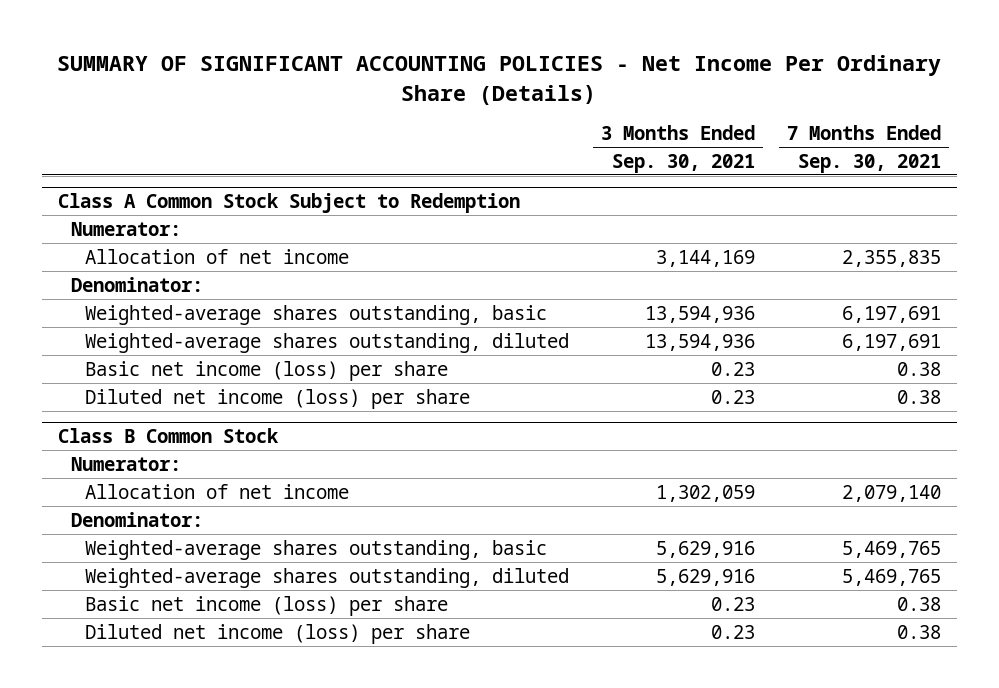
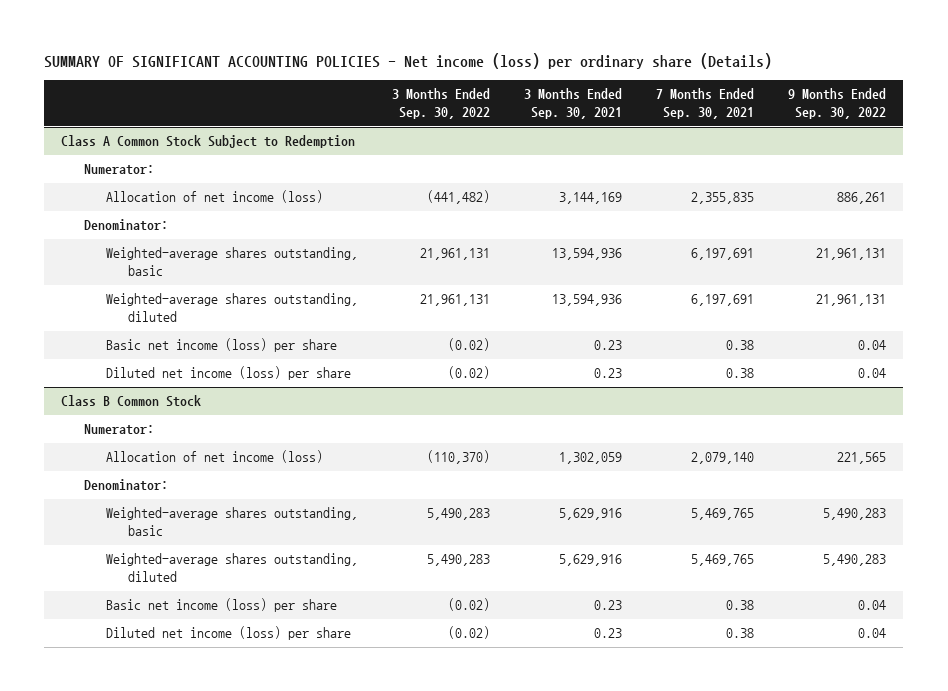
[57,55,942,105] SUMMARY OF SIGNIFICANT ACCOUNTING POLICIES - Net Income Per Ordinary Share (Details) -> [44,53,773,70] SUMMARY OF SIGNIFICANT ACCOUNTING POLICIES - Net income (loss) per ordinary share (Details)
none -> [391,88,490,120] 3 Months Ended Sep. 30, 2022
none -> [788,88,887,120] 9 Months Ended Sep. 30, 2022
[84,248,349,264] Allocation of net income -> [105,190,323,204] Allocation of net income (loss)
[84,483,349,499] Allocation of net income -> [105,450,323,464] Allocation of net income (loss)

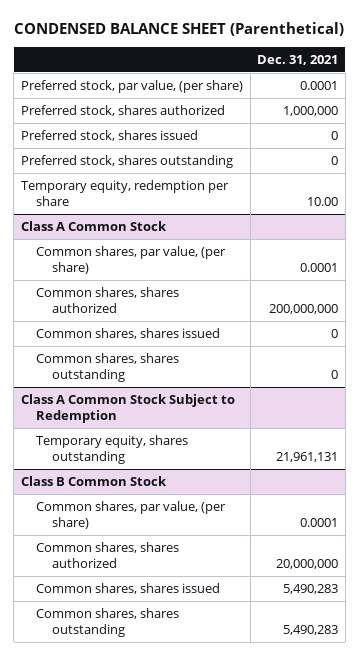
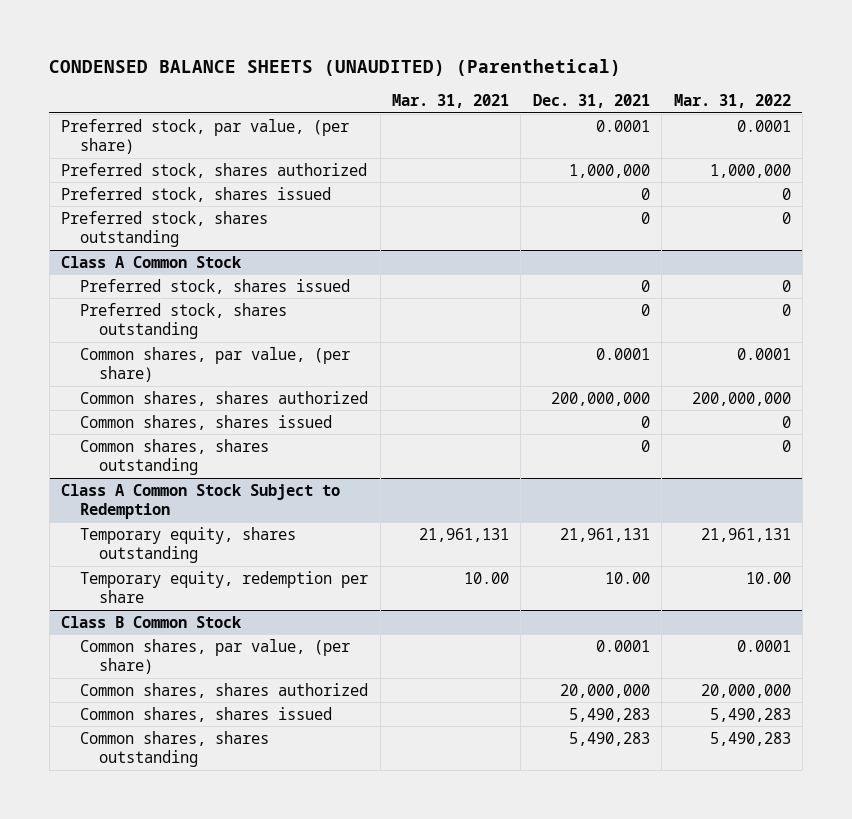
[13,21,344,36] CONDENSED BALANCE SHEET (Parenthetical) -> [49,59,622,77] CONDENSED BALANCE SHEETS (UNAUDITED) (Parenthetical)
none -> [391,93,509,108] Mar. 31, 2021
none -> [673,93,791,108] Mar. 31, 2022
[20,180,229,207] Temporary equity, redemption per share -> none
none -> [80,278,351,294] Preferred stock, shares issued
none -> [80,302,288,339] Preferred stock, shares outstanding
none -> [80,570,369,603] Temporary equity, redemption per share

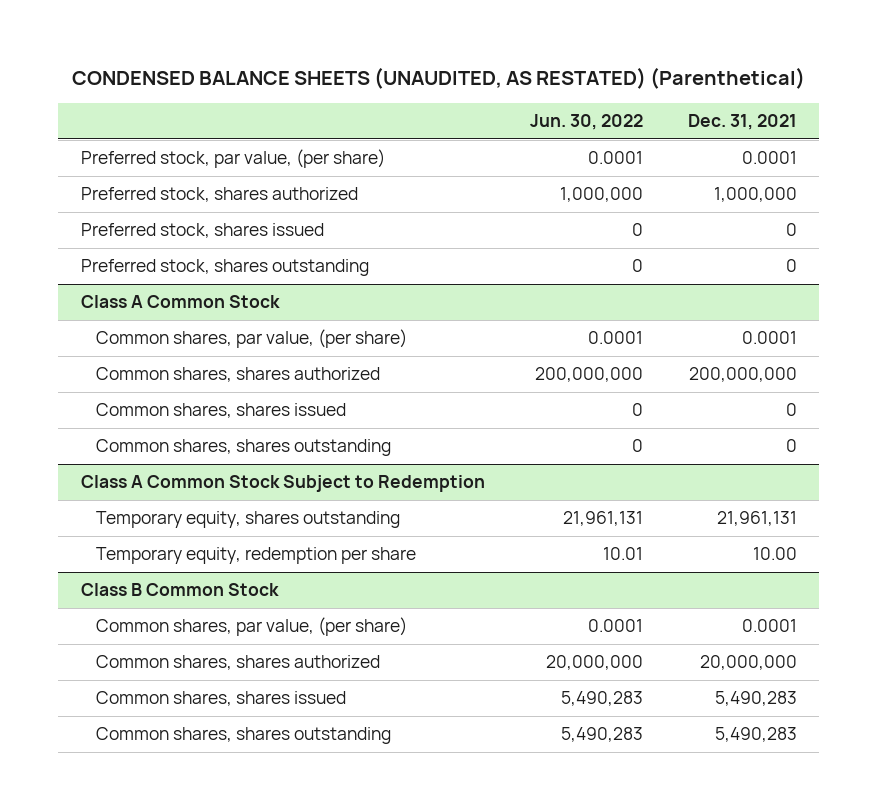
[49,59,622,77] CONDENSED BALANCE SHEETS (UNAUDITED) (Parenthetical) -> [71,67,805,90] CONDENSED BALANCE SHEETS (UNAUDITED, AS RESTATED) (Parenthetical)
[391,93,509,108] Mar. 31, 2021 -> none
[673,93,791,108] Mar. 31, 2022 -> none
none -> [529,114,643,131] Jun. 30, 2022
[80,278,351,294] Preferred stock, shares issued -> none
[80,302,288,339] Preferred stock, shares outstanding -> none

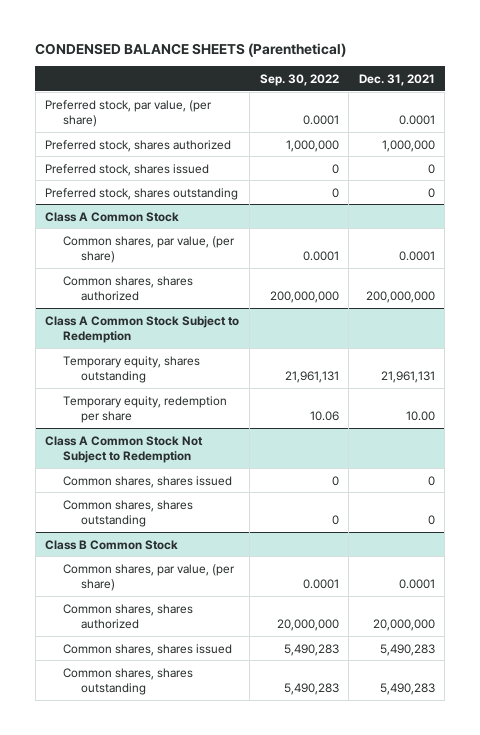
[71,67,805,90] CONDENSED BALANCE SHEETS (UNAUDITED, AS RESTATED) (Parenthetical) -> [35,43,347,58] CONDENSED BALANCE SHEETS (Parenthetical)
[529,114,643,131] Jun. 30, 2022 -> none
none -> [259,73,339,86] Sep. 30, 2022
[96,403,347,419] Common shares, shares issued -> none
[96,439,392,457] Common shares, shares outstanding -> none
none -> [45,435,204,464] Class A Common Stock Not Subject to Redemption
none -> [63,475,233,488] Common shares, shares issued
none -> [63,499,194,528] Common shares, shares outstanding

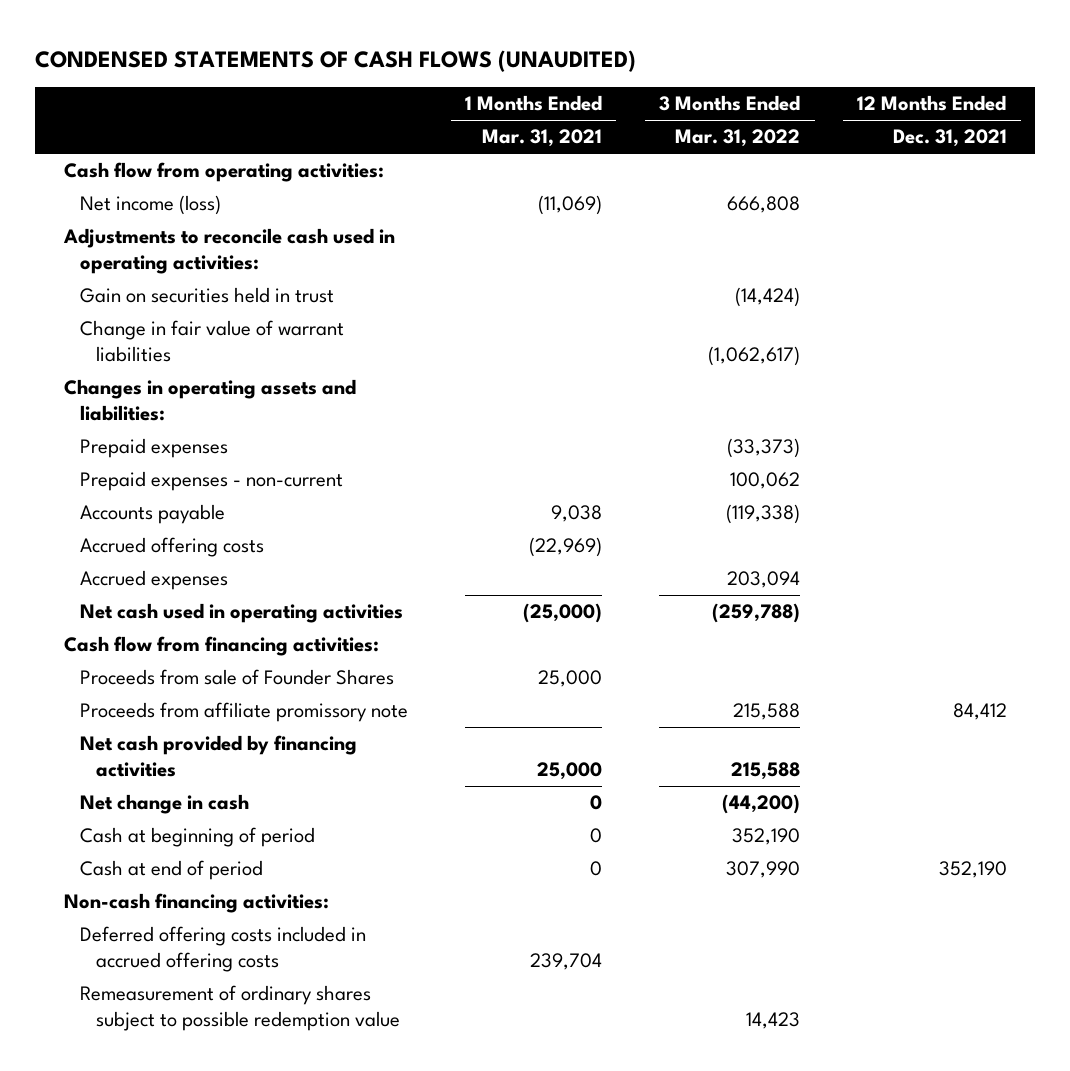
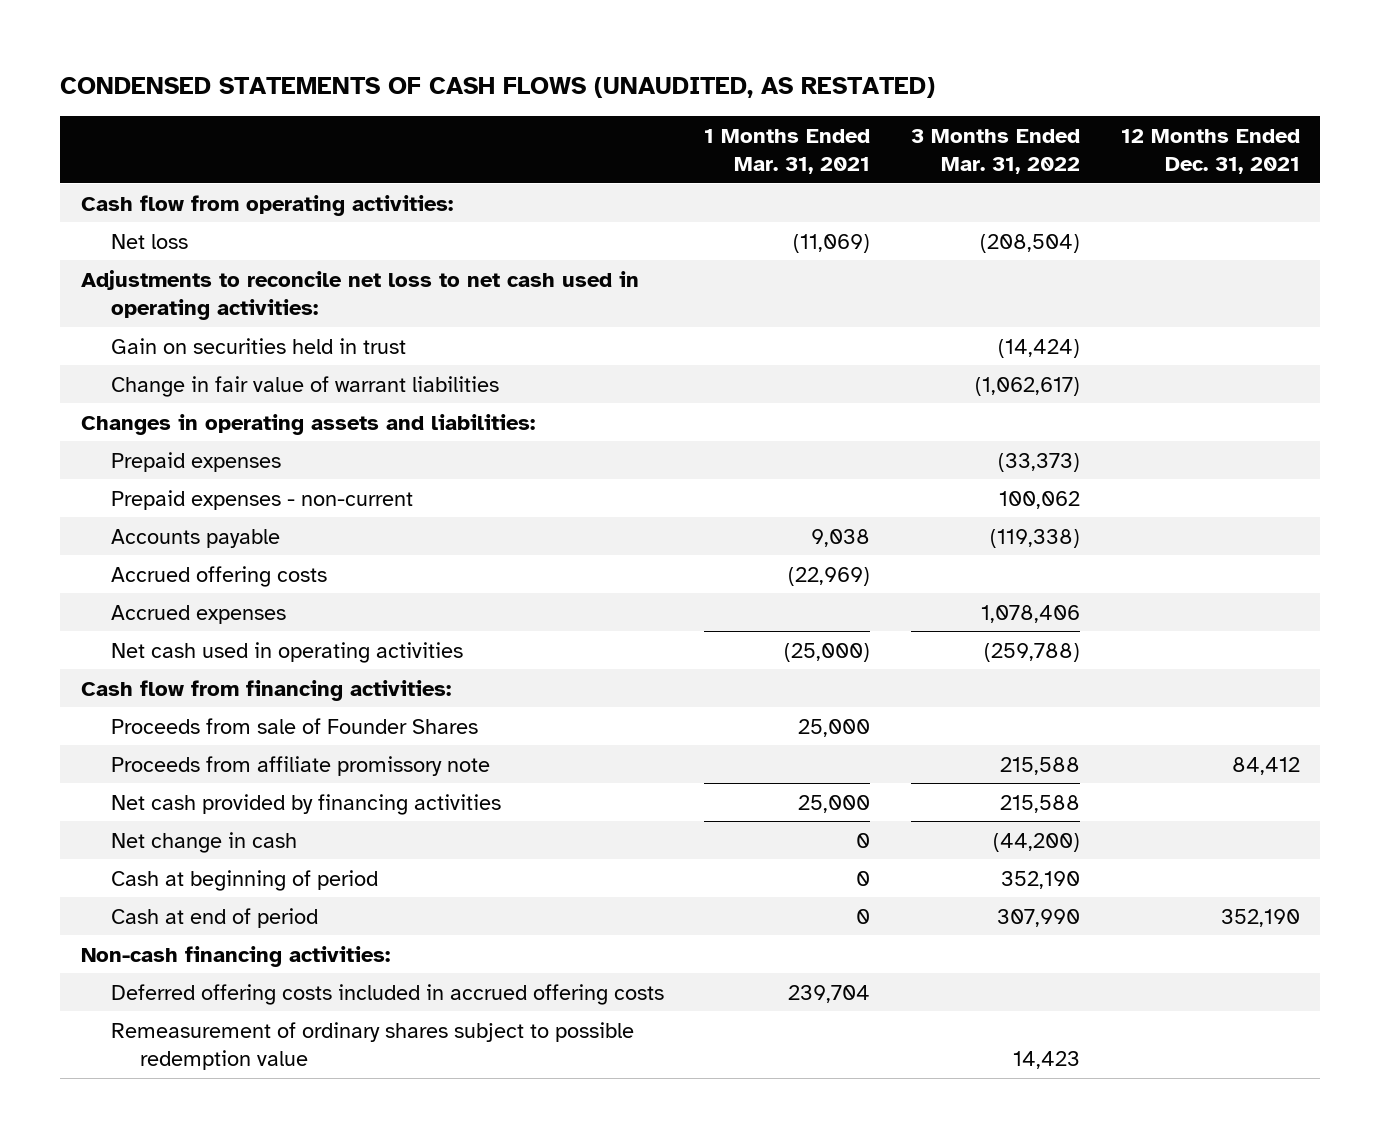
[34,49,636,72] CONDENSED STATEMENTS OF CASH FLOWS (UNAUDITED) -> [60,77,936,99] CONDENSED STATEMENTS OF CASH FLOWS (UNAUDITED, AS RESTATED)
[79,195,221,216] Net income (loss) -> [110,233,188,249] Net loss
[727,196,801,214] 666,808 -> [979,233,1080,253] (208,504)
[62,228,395,275] Adjustments to reconcile cash used in operating activities: -> [80,269,639,320] Adjustments to reconcile net loss to net cash used in operating activities:
[727,571,801,589] 203,094 -> [980,604,1080,623] 1,078,406

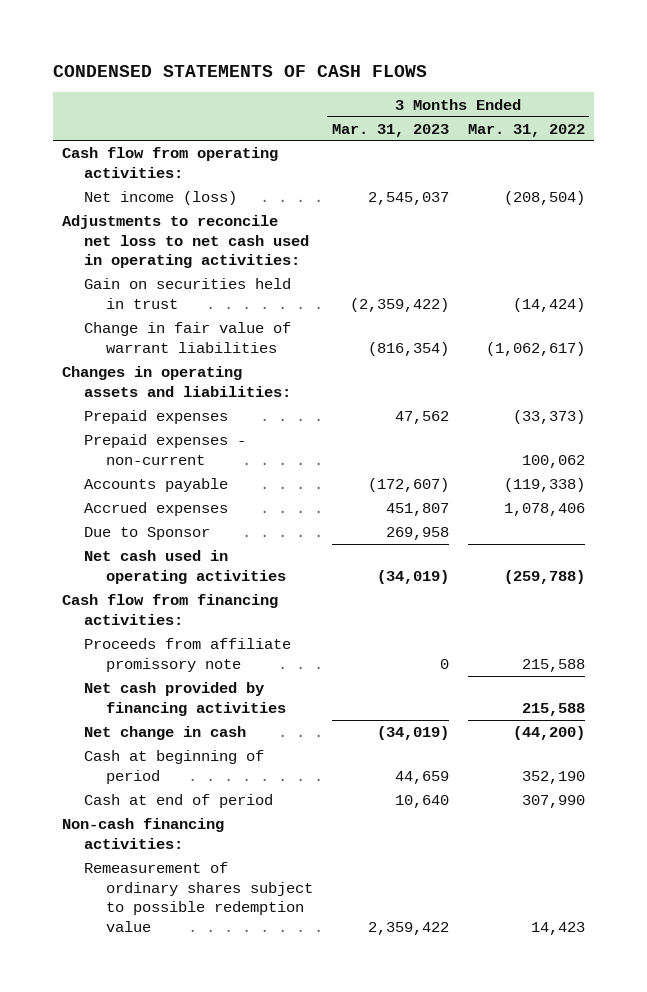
[60,77,936,99] CONDENSED STATEMENTS OF CASH FLOWS (UNAUDITED, AS RESTATED) -> [52,64,427,77] CONDENSED STATEMENTS OF CASH FLOWS
[704,129,871,175] 1 Months Ended Mar. 31, 2021 -> none
[1120,129,1300,175] 12 Months Ended Dec. 31, 2021 -> none
none -> [331,123,449,137] Mar. 31, 2023
[110,233,188,249] Net loss -> [84,191,238,206] Net income (loss)
[110,565,327,587] Accrued offering costs -> none
none -> [84,527,211,541] Due to Sponsor
[110,717,478,734] Proceeds from sale of Founder Shares -> none
[110,983,664,1005] Deferred offering costs included in accrued offering costs -> none

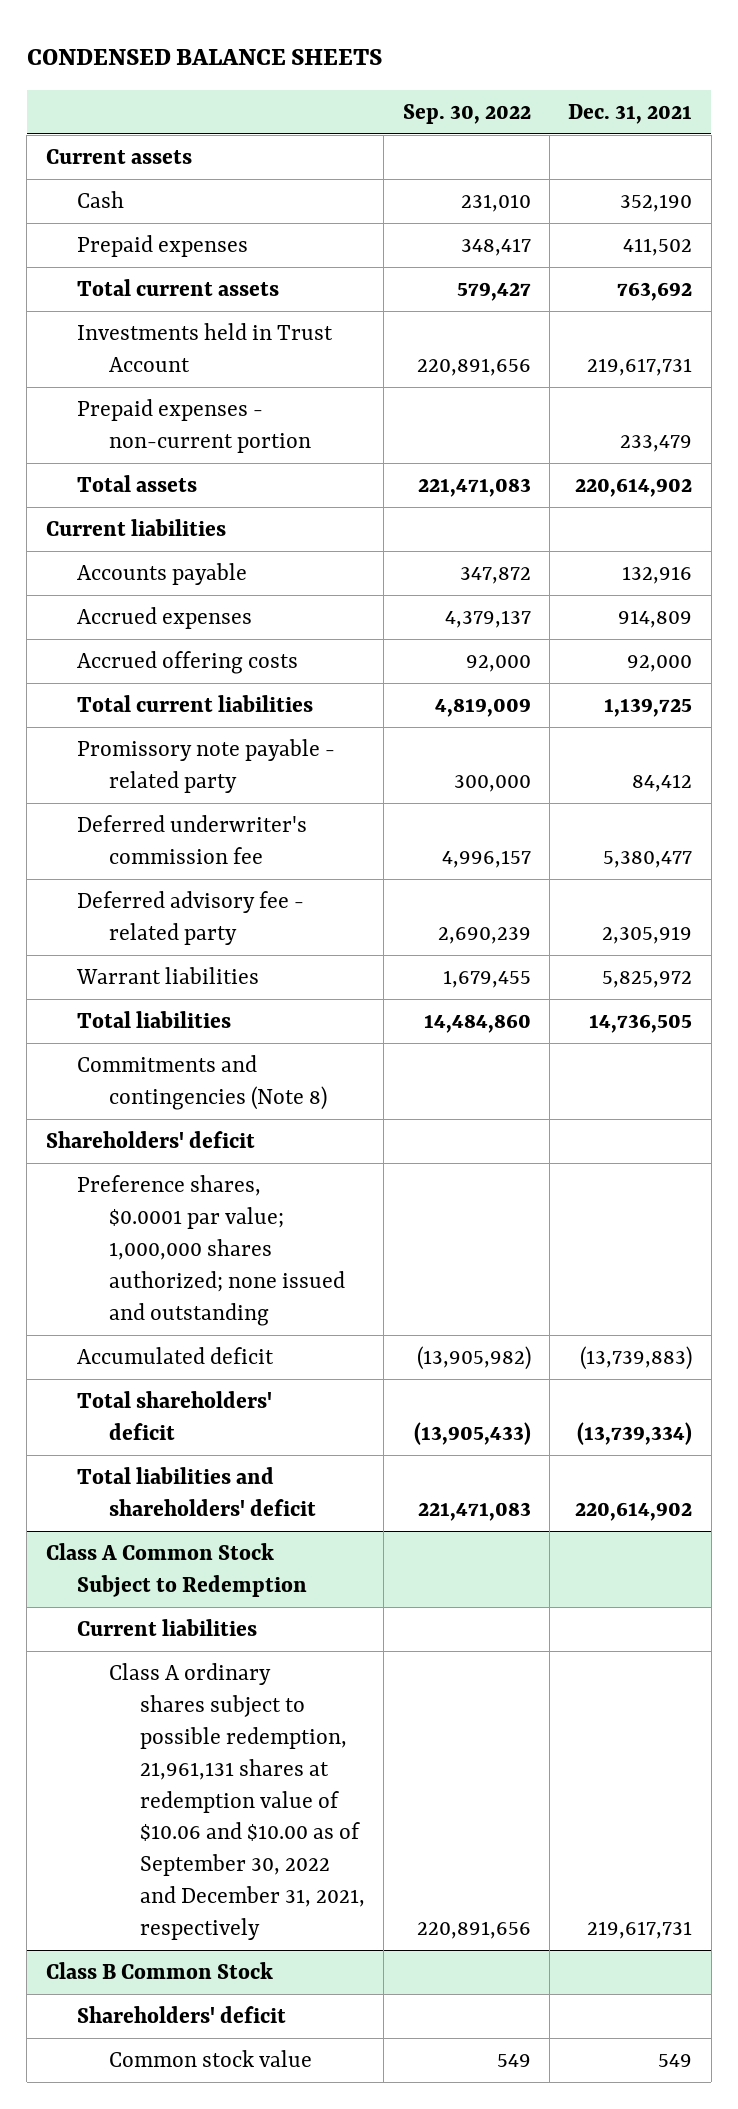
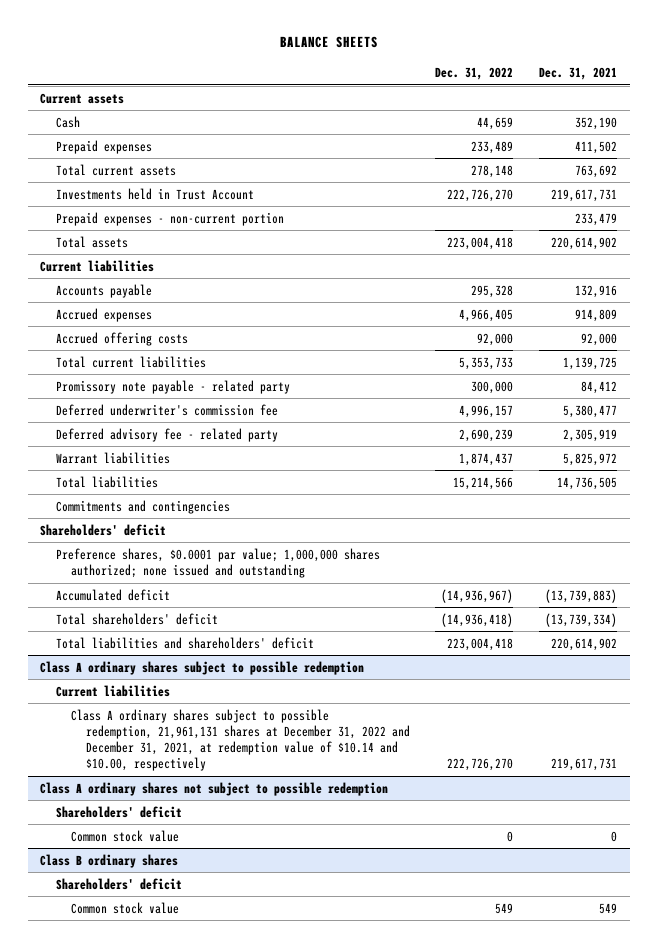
[26,49,382,66] CONDENSED BALANCE SHEETS -> [279,36,378,49] BALANCE SHEETS
[402,103,531,124] Sep. 30, 2022 -> none
none -> [435,66,514,80] Dec. 31, 2022
[77,1055,327,1110] Commitments and contingencies (Note 8) -> [55,499,230,514] Commitments and contingencies
[45,1543,308,1597] Class A Common Stock Subject to Redemption -> [40,660,365,675] Class A ordinary shares subject to possible redemption
[45,1962,273,1980] Class B Common Stock -> none
[108,1663,366,1941] Class A ordinary shares subject to possible redemption, 21,961,131 shares at redemption value of $10.06 and $10.00 as of September 30, 2022 and December 31, 2021, respectively -> [70,708,411,772] Class A ordinary shares subject to possible redemption, 21,961,131 shares at December 31, 2022 and December 31, 2021, at redemption value of $10.14 and $10.00, respectively
none -> [40,781,389,796] Class A ordinary shares not subject to possible redemption
none -> [70,829,179,842] Common stock value
none -> [40,853,179,868] Class B ordinary shares
none -> [55,877,182,890] Shareholders' deficit

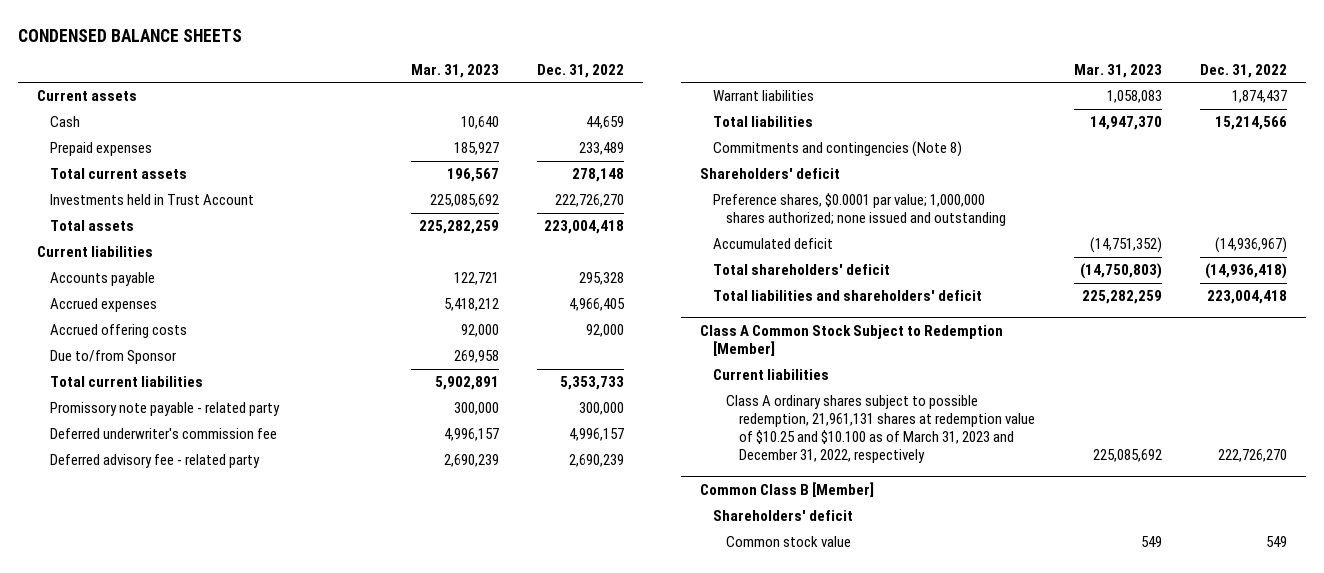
[279,36,378,49] BALANCE SHEETS -> [18,28,243,42] CONDENSED BALANCE SHEETS
[538,66,617,80] Dec. 31, 2021 -> none
none -> [410,63,499,78] Mar. 31, 2023
[55,211,284,226] Prepaid expenses - non-current portion -> none
none -> [50,350,178,365] Due to/from Sponsor
[55,499,230,514] Commitments and contingencies -> [713,141,963,158] Commitments and contingencies (Note 8)
[40,660,365,675] Class A ordinary shares subject to possible redemption -> [700,325,1004,357] Class A Common Stock Subject to Redemption [Member]
[40,781,389,796] Class A ordinary shares not subject to possible redemption -> none
[55,805,182,818] Shareholders' deficit -> none
[70,829,179,842] Common stock value -> none
[70,708,411,772] Class A ordinary shares subject to possible redemption, 21,961,131 shares at December 31, 2022 and December 31, 2021, at redemption value of $10.14 and $10.00, respectively -> [726,395,1036,464] Class A ordinary shares subject to possible redemption, 21,961,131 shares at redemption value of $10.25 and $10.100 as of March 31, 2023 and December 31, 2022, respectively
[40,853,179,868] Class B ordinary shares -> [700,482,875,498] Common Class B [Member]

